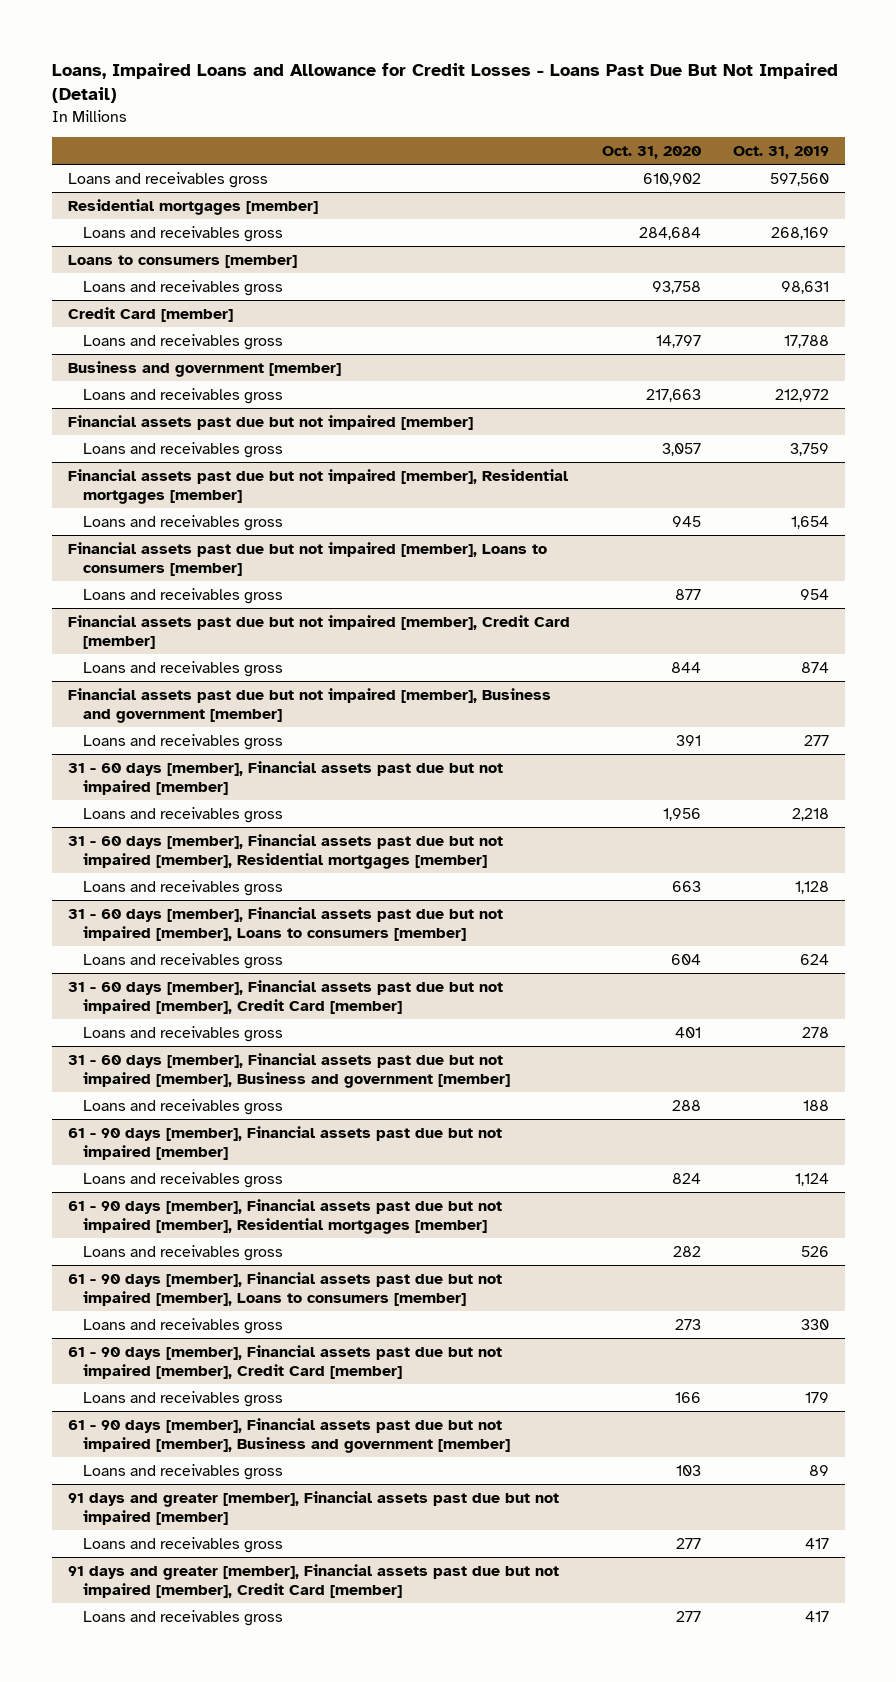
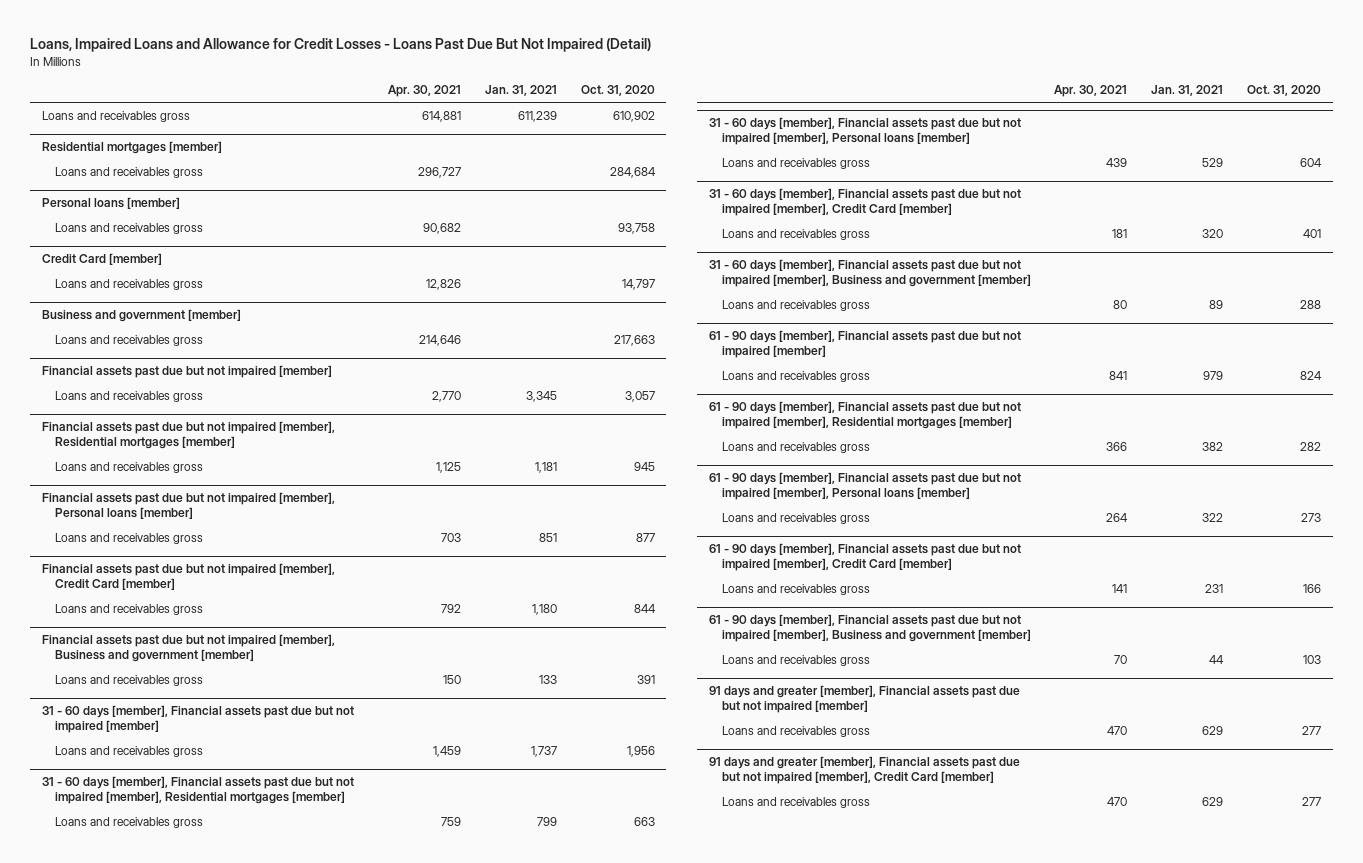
[732,145,829,159] Oct. 31, 2019 -> none
none -> [388,85,462,98] Apr. 30, 2021
none -> [484,85,557,97] Jan. 31, 2021
[67,254,297,268] Loans to consumers [member] -> [42,197,181,210] Personal loans [member]
[67,541,547,577] Financial assets past due but not impaired [member], Loans to consumers [member] -> [42,492,336,520] Financial assets past due but not impaired [member], Personal loans [member]
[67,906,503,942] 31 - 60 days [member], Financial assets past due but not impaired [member], Loans to consumers [member] -> [708,117,1021,146] 31 - 60 days [member], Financial assets past due but not impaired [member], Personal loans [member]
[67,1271,502,1307] 61 - 90 days [member], Financial assets past due but not impaired [member], Loans to consumers [member] -> [708,472,1021,501] 61 - 90 days [member], Financial assets past due but not impaired [member], Personal loans [member]

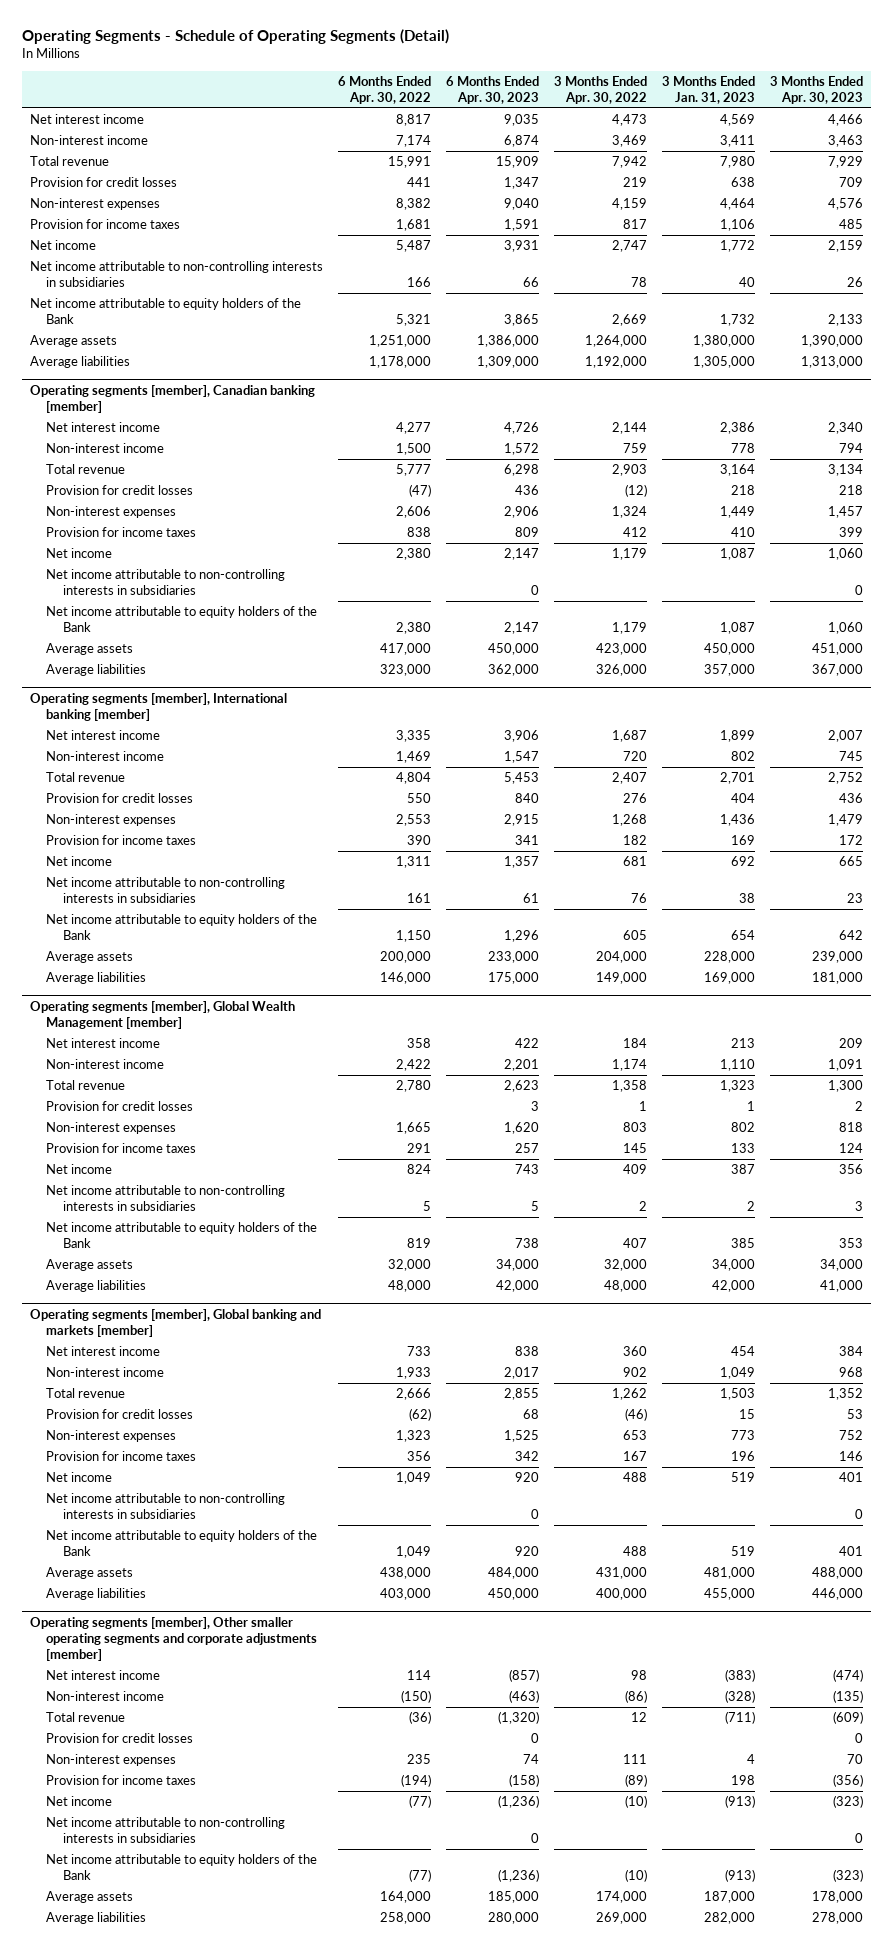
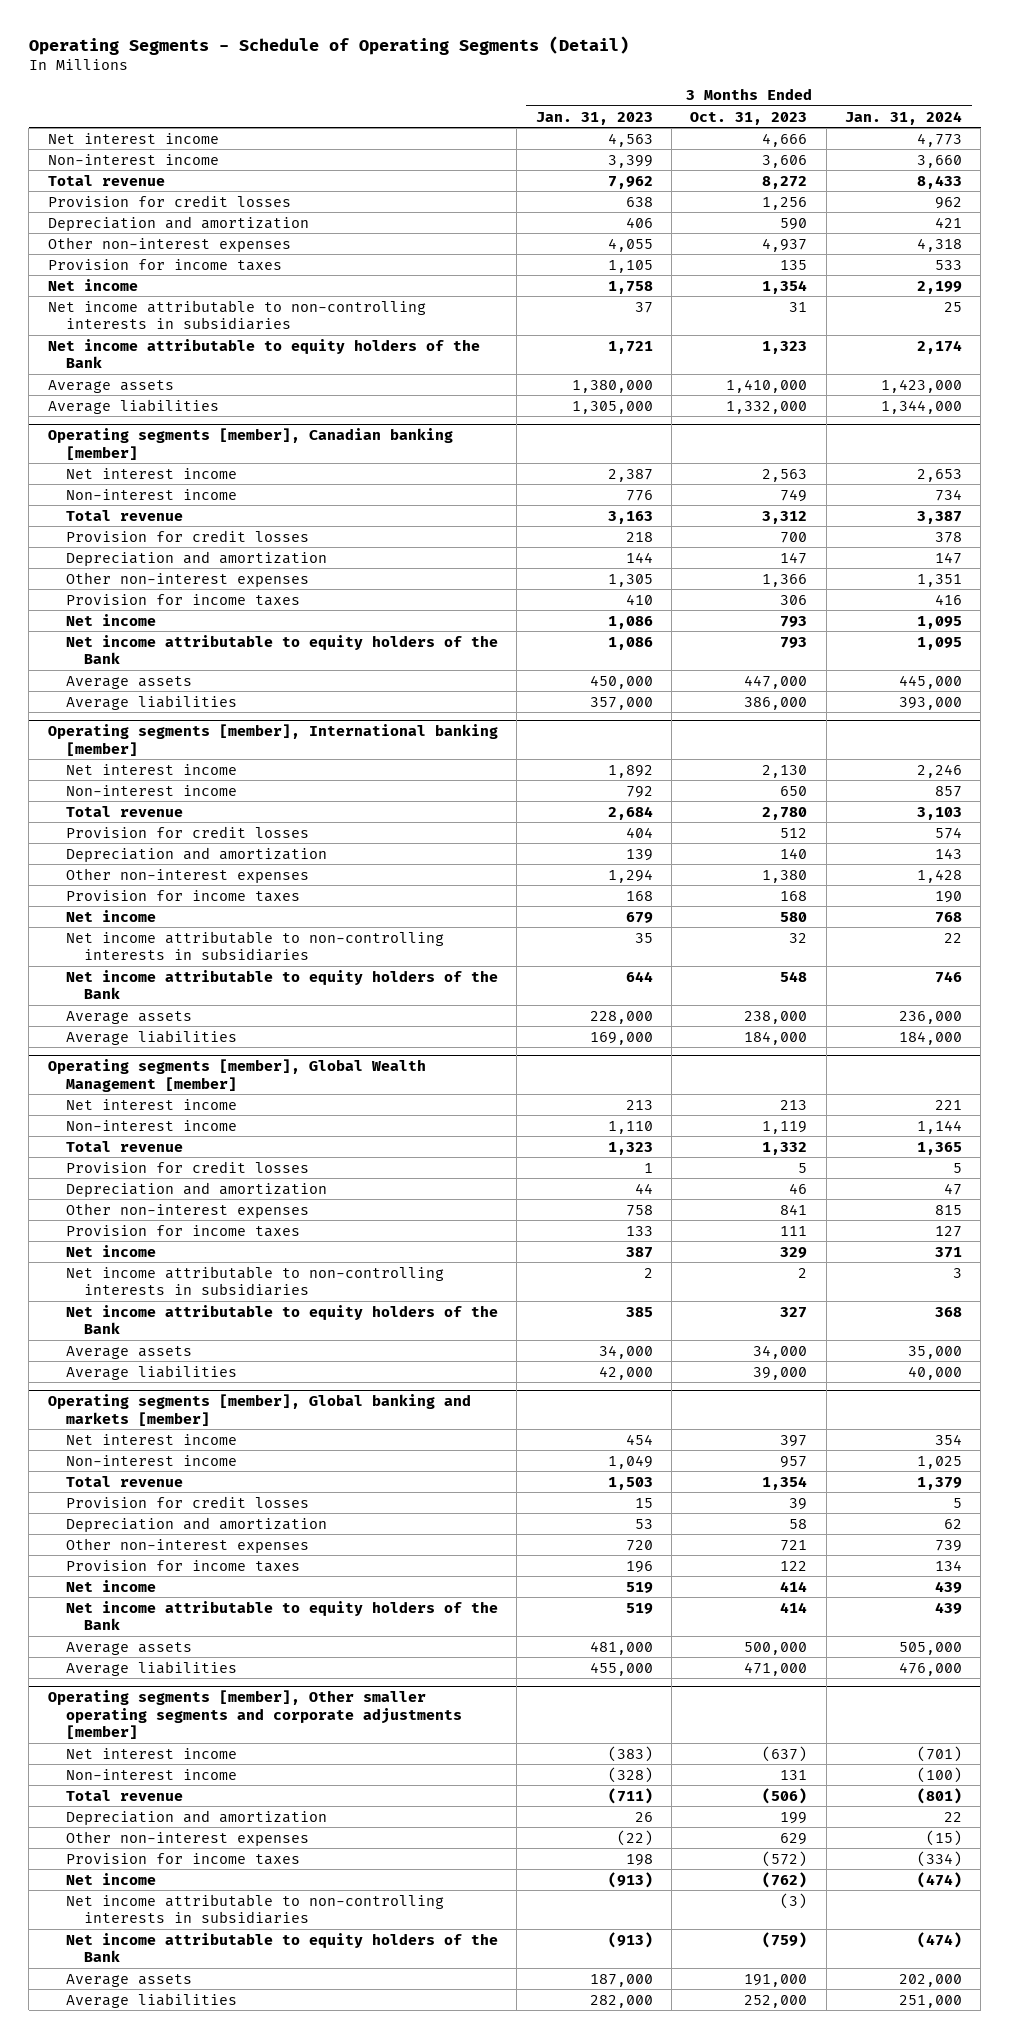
[337,75,431,104] 6 Months Ended Apr. 30, 2022 -> none
[445,75,539,104] 6 Months Ended Apr. 30, 2023 -> none
[553,75,647,104] 3 Months Ended Apr. 30, 2022 -> none
[770,75,864,104] 3 Months Ended Apr. 30, 2023 -> none
none -> [690,111,808,125] Oct. 31, 2023
none -> [845,110,963,125] Jan. 31, 2024
[719,113,755,126] 4,569 -> [607,132,653,147] 4,563
[719,134,755,147] 3,411 -> [607,154,653,168] 3,399
[719,155,755,168] 7,980 -> [607,175,653,189] 7,962
none -> [47,215,309,231] Depreciation and amortization
[29,197,160,210] Non-interest expenses -> [47,236,291,252] Other non-interest expenses
[719,197,755,210] 4,464 -> [607,237,653,252] 4,055
[719,218,755,231] 1,106 -> [607,259,653,273] 1,105
[719,239,755,252] 1,772 -> [607,280,653,294] 1,758
[738,276,755,287] 40 -> [634,301,653,313] 37
[719,313,755,326] 1,732 -> [607,340,653,354] 1,721
[719,421,755,434] 2,386 -> [607,468,653,482] 2,387
[730,442,755,453] 778 -> [625,489,653,501] 776
[719,463,755,476] 3,164 -> [607,510,653,524] 3,163
none -> [65,550,327,566] Depreciation and amortization
[46,505,177,518] Non-interest expenses -> [65,571,309,587] Other non-interest expenses
[719,505,755,518] 1,449 -> [607,573,653,587] 1,305
[46,568,286,595] Net income attributable to non-controlling interests in subsidiaries -> none
[719,547,755,560] 1,087 -> [607,615,653,629] 1,086
[719,621,755,634] 1,087 -> [607,636,653,650] 1,086
[719,729,755,742] 1,899 -> [607,764,653,778] 1,892
[730,750,755,761] 802 -> [625,785,653,798] 792
[719,771,755,784] 2,701 -> [607,805,653,820] 2,684
none -> [65,846,327,862] Depreciation and amortization
[46,813,177,826] Non-interest expenses -> [65,867,309,883] Other non-interest expenses
[719,813,755,826] 1,436 -> [607,868,653,883] 1,294
[730,834,755,845] 169 -> [625,890,653,901] 168
[730,855,755,866] 692 -> [625,911,653,923] 679
[738,892,755,903] 38 -> [634,932,653,943] 35
[730,929,755,940] 654 -> [625,970,653,982] 644
none -> [65,1181,327,1197] Depreciation and amortization
[46,1121,177,1134] Non-interest expenses -> [65,1202,309,1218] Other non-interest expenses
[730,1121,755,1132] 802 -> [625,1204,653,1216] 758
none -> [65,1516,327,1532] Depreciation and amortization
[46,1429,177,1442] Non-interest expenses -> [65,1537,309,1553] Other non-interest expenses
[730,1429,755,1440] 773 -> [625,1539,653,1551] 720
[46,1492,286,1519] Net income attributable to non-controlling interests in subsidiaries -> none
[46,1732,194,1743] Provision for credit losses -> none
none -> [65,1809,327,1825] Depreciation and amortization
[46,1753,177,1766] Non-interest expenses -> [65,1830,309,1846] Other non-interest expenses
[746,1753,755,1764] 4 -> [616,1829,653,1846] (22)

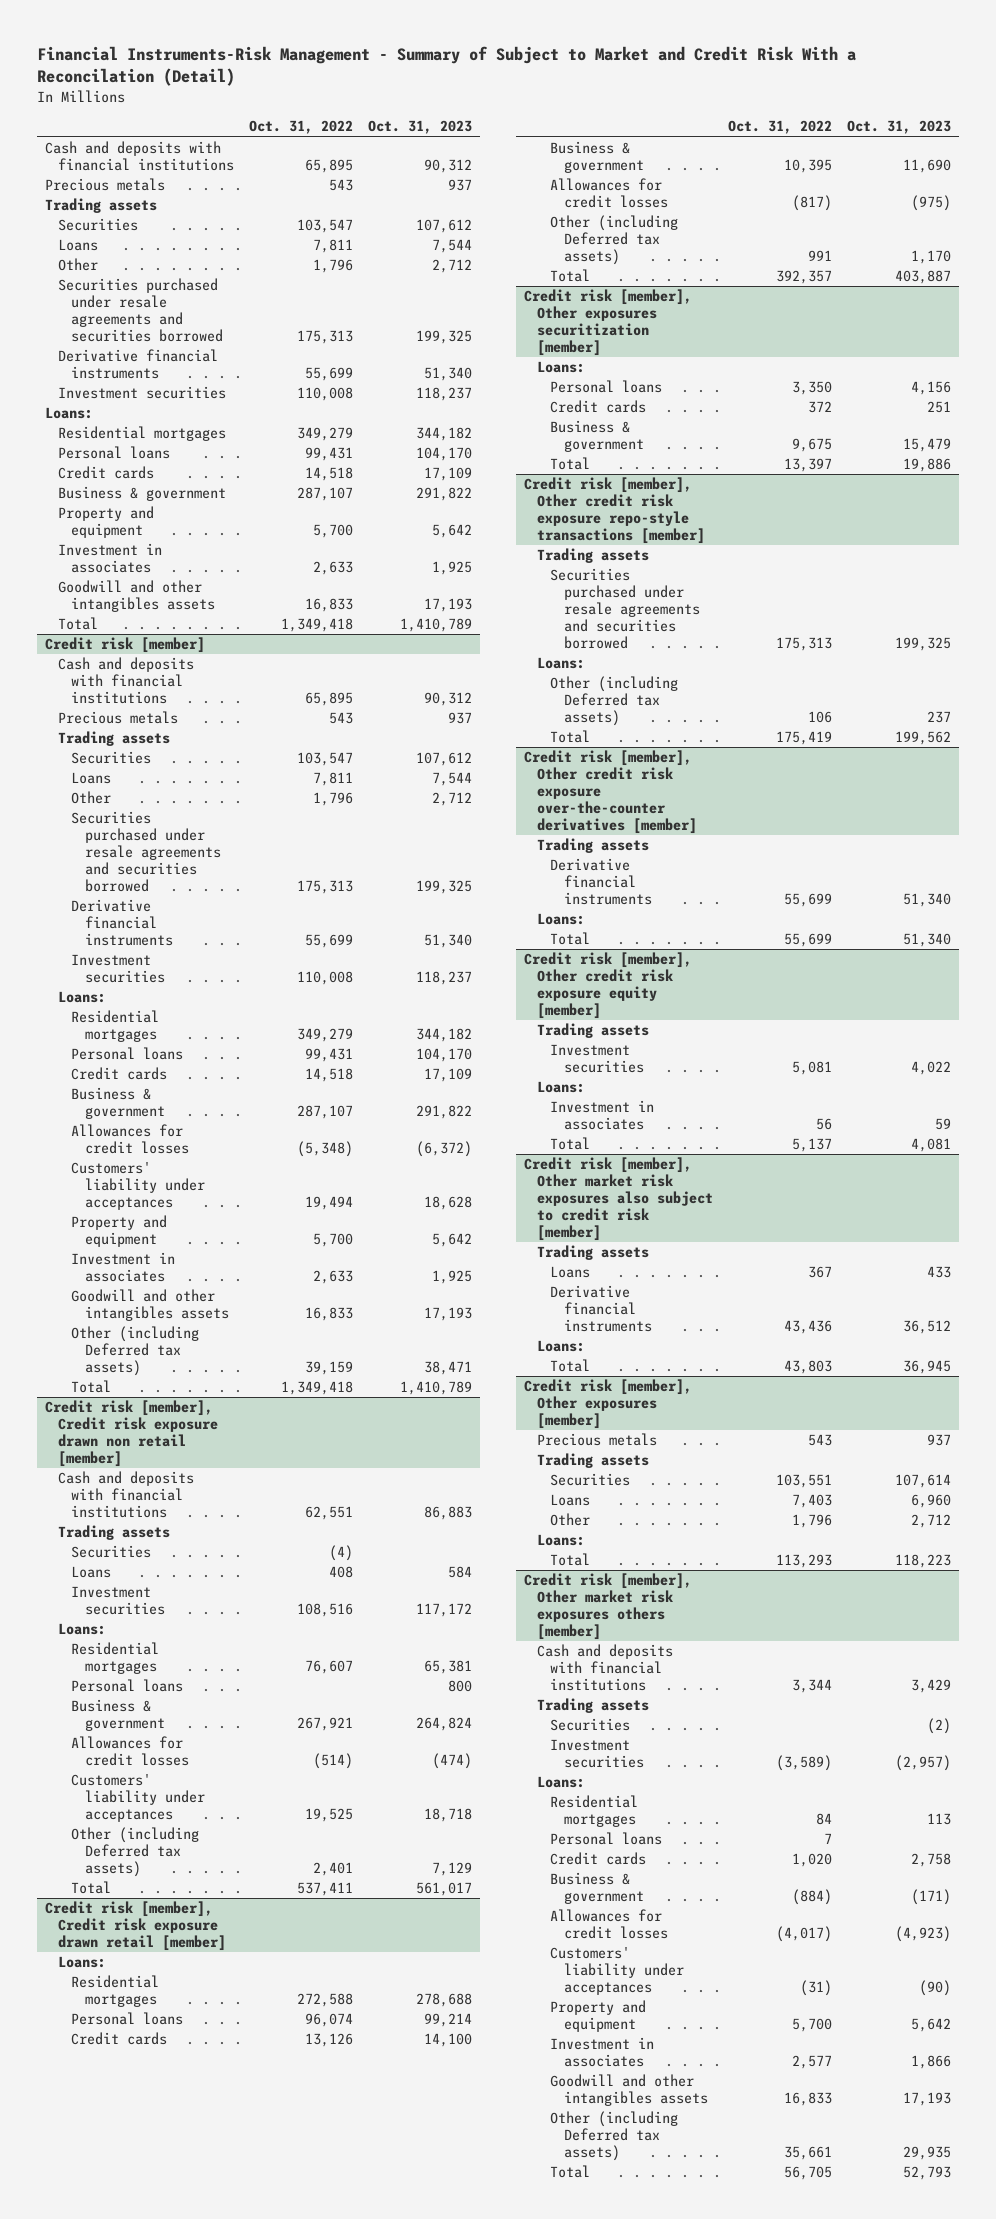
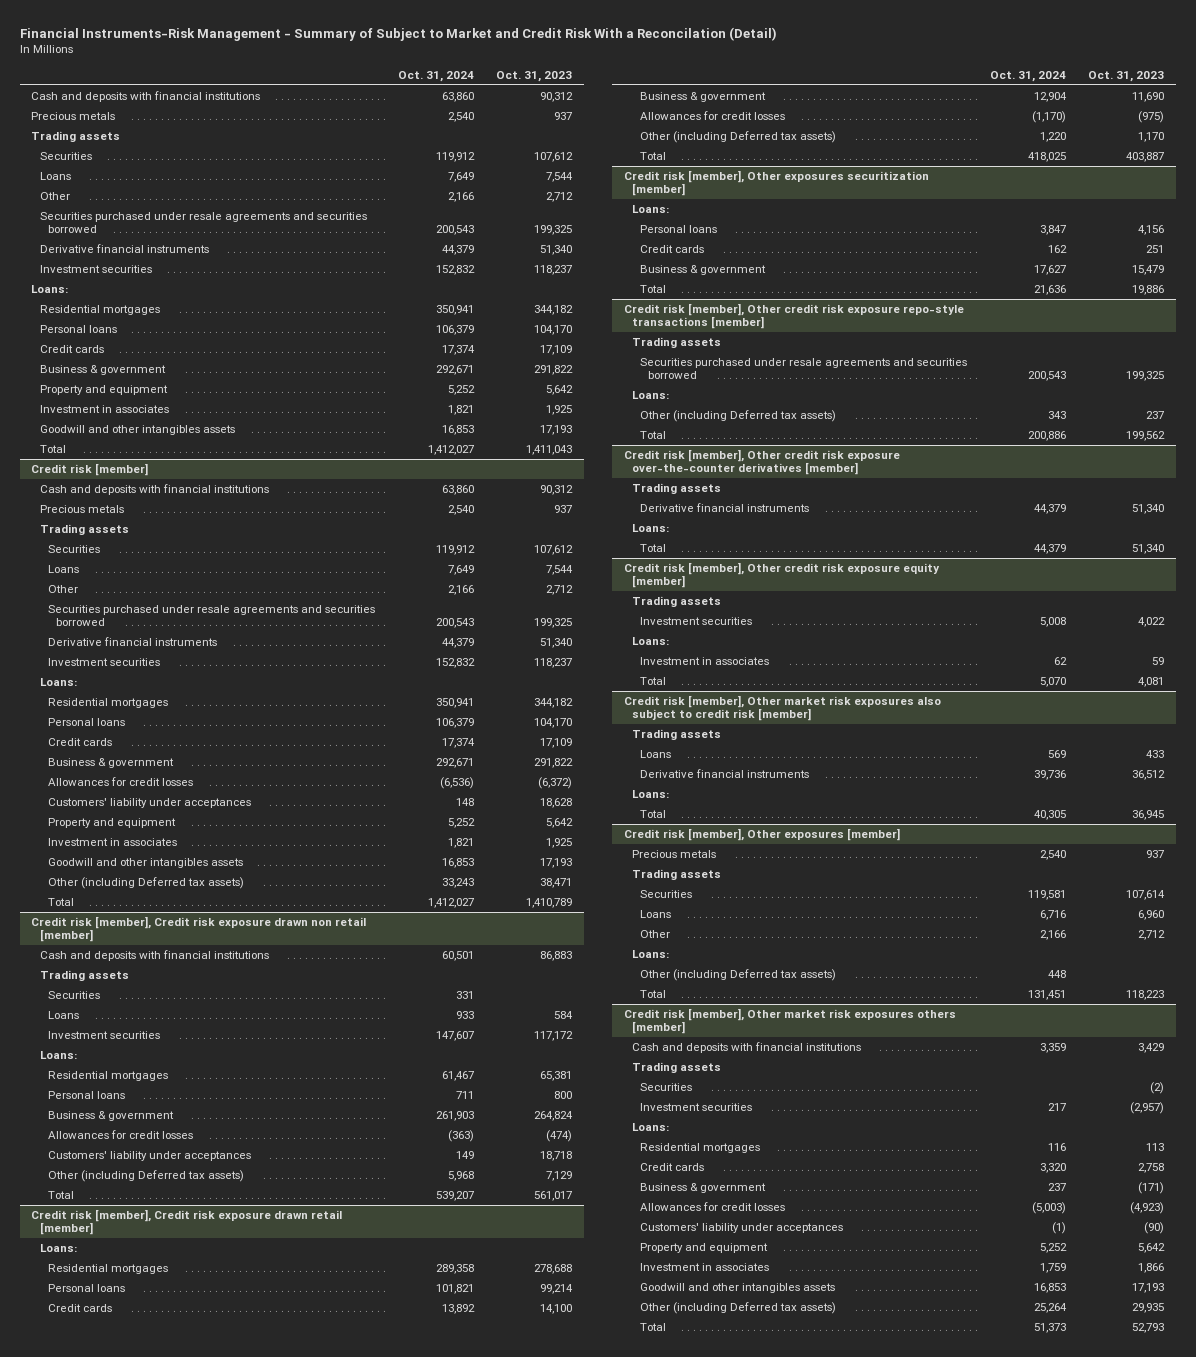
[249,120,354,135] Oct. 31, 2022 -> none
none -> [397,70,474,82] Oct. 31, 2024
[400,618,473,633] 1,410,789 -> [526,445,573,456] 1,411,043
none -> [640,969,837,982] Other (including Deferred tax assets)
[550,1832,663,1846] Personal loans -> none

